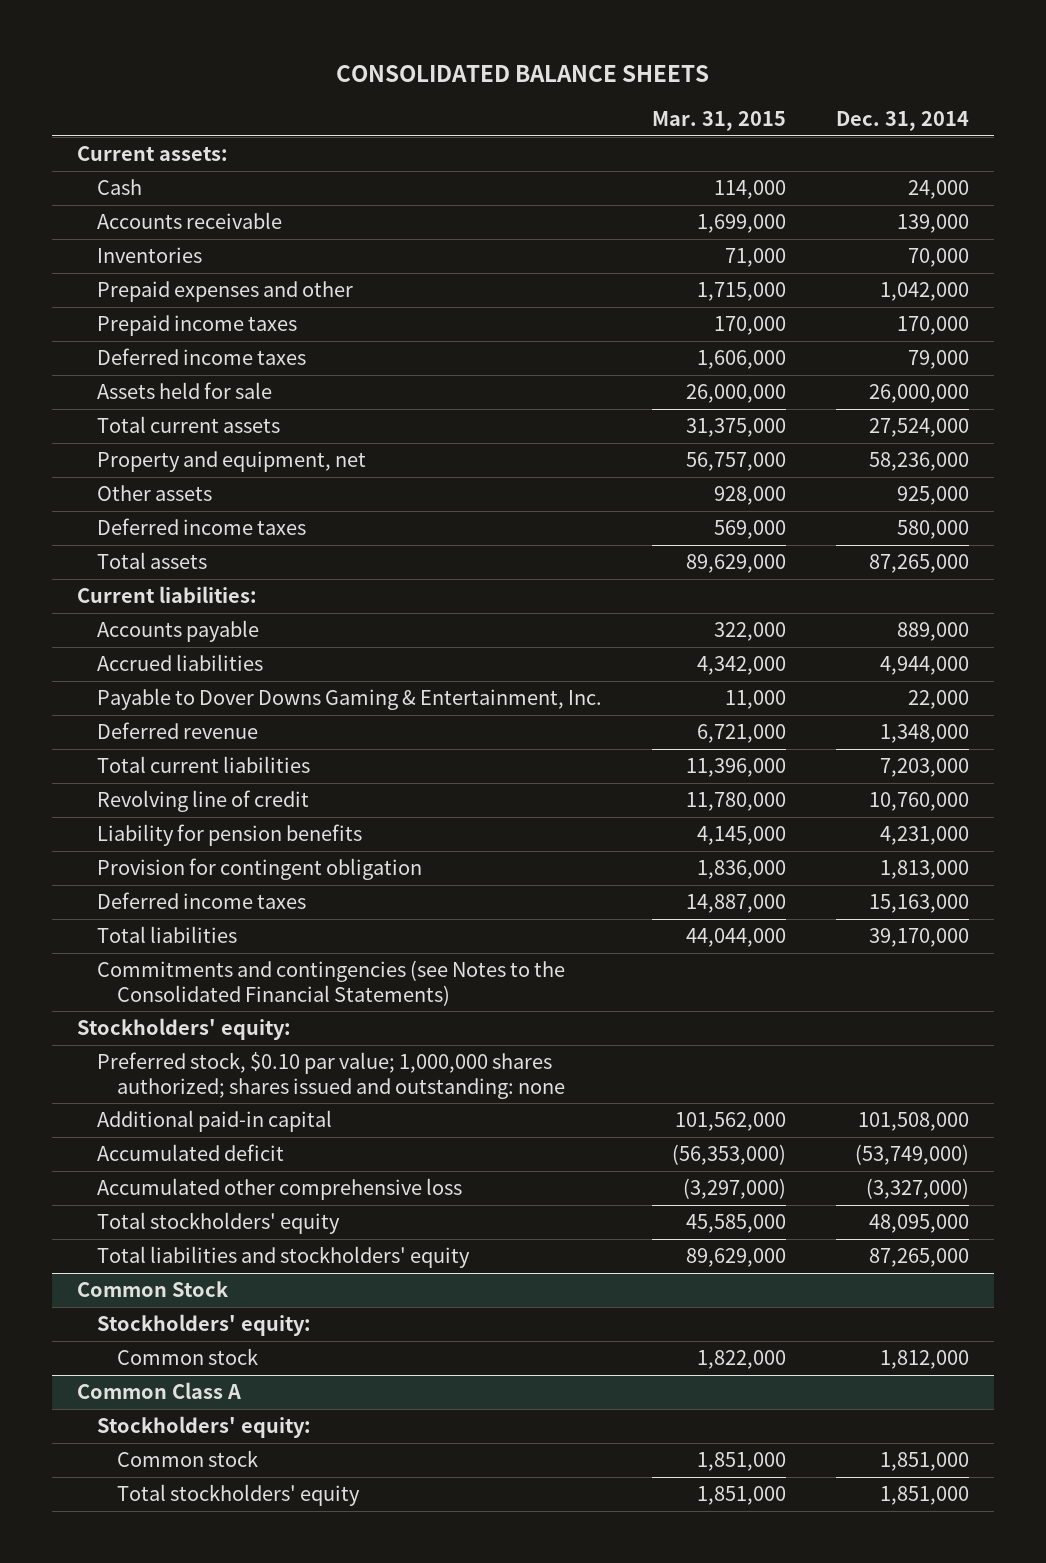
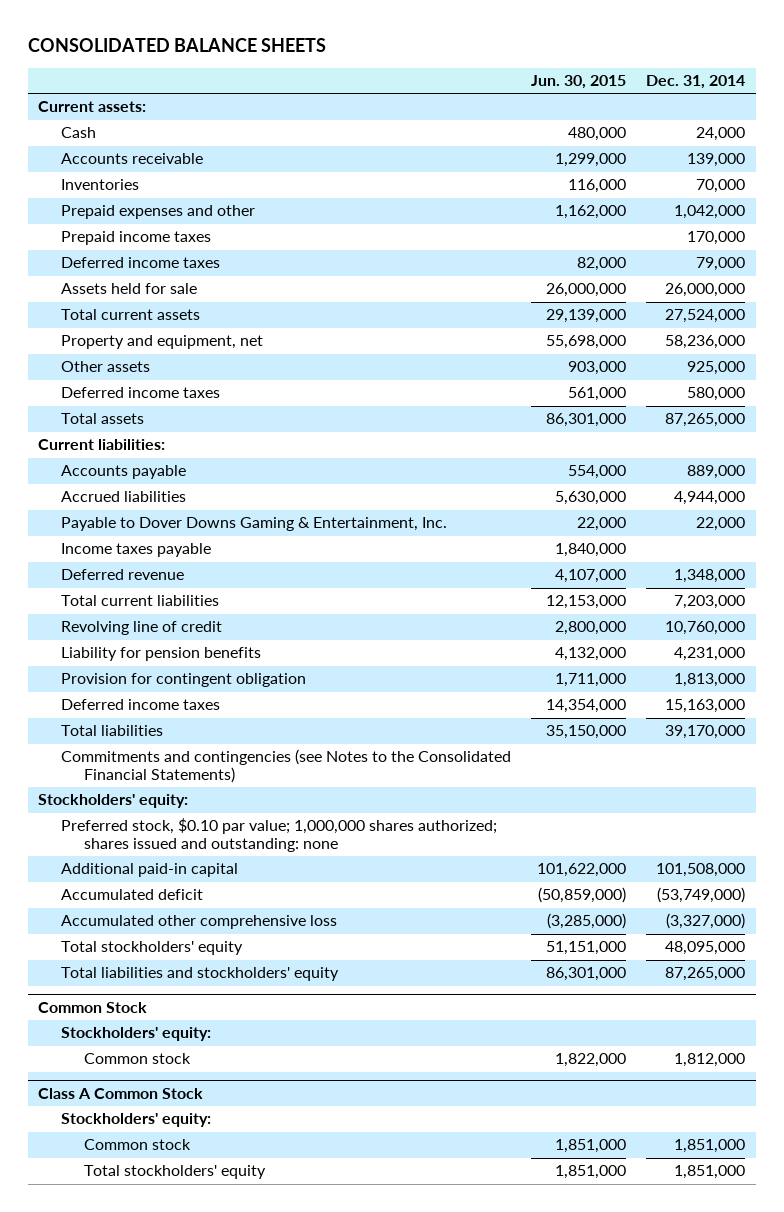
[652,111,787,132] Mar. 31, 2015 -> none
none -> [531,75,627,90] Jun. 30, 2015
none -> [61,543,212,558] Income taxes payable
[76,1381,241,1399] Common Class A -> [38,1088,204,1100] Class A Common Stock

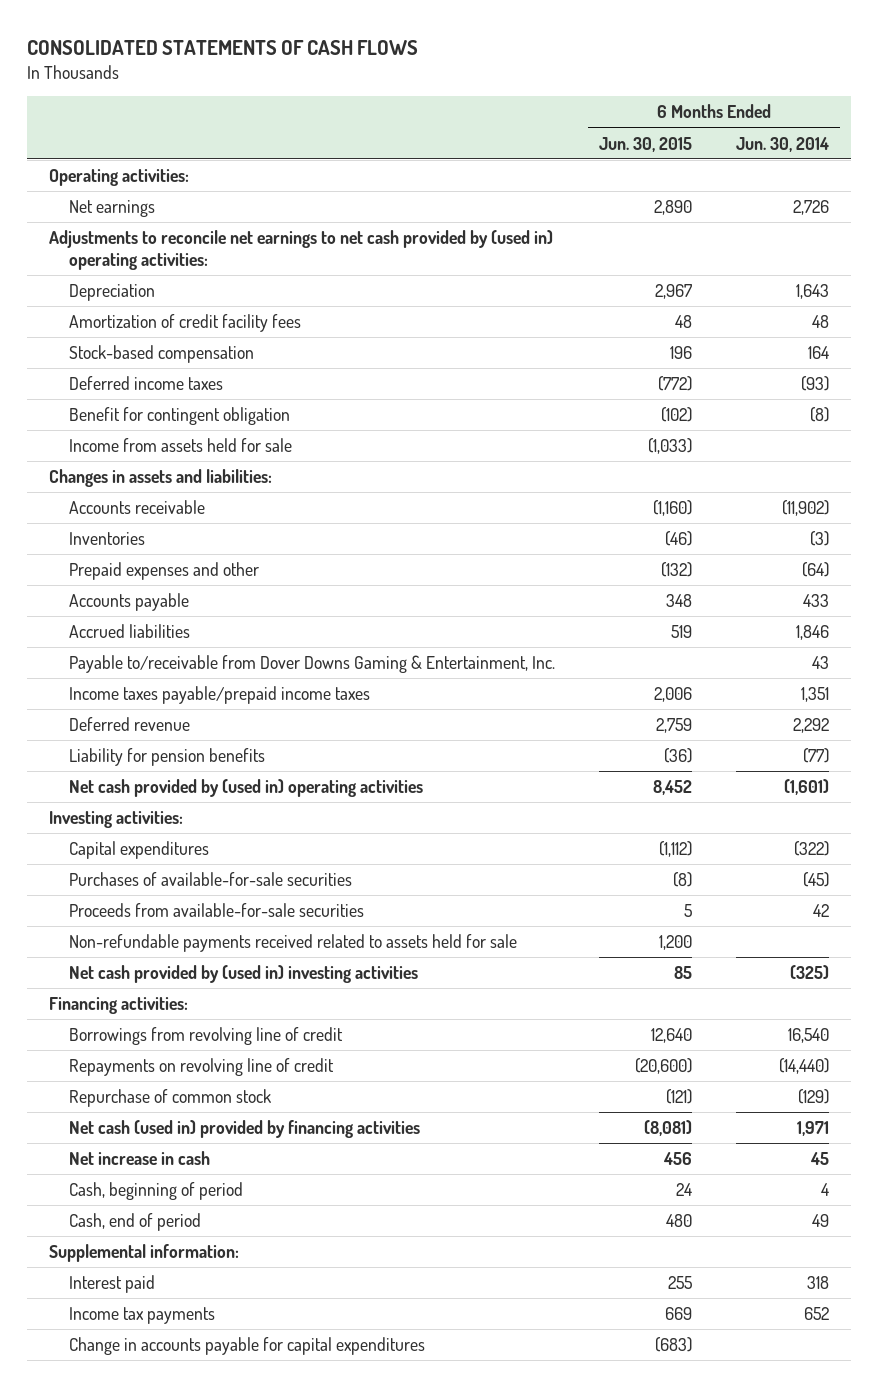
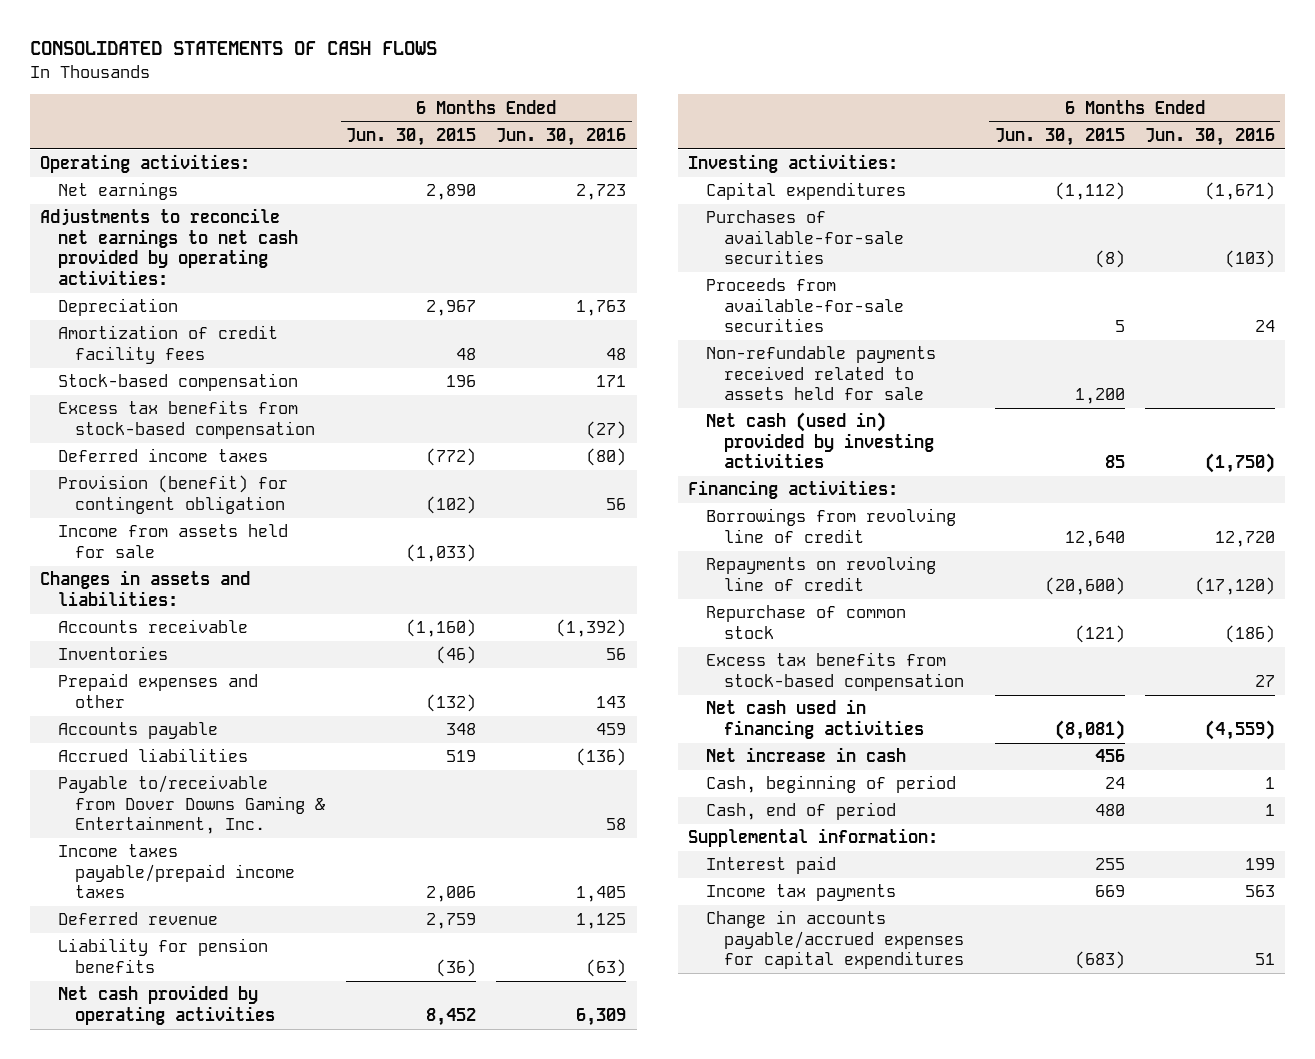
[735,136,829,152] Jun. 30, 2014 -> none
none -> [496,128,627,147] Jun. 30, 2016
[49,230,554,271] Adjustments to reconcile net earnings to net cash provided by (used in) operating activities: -> [39,208,298,285] Adjustments to reconcile net earnings to net cash provided by operating activities:
none -> [57,400,316,439] Excess tax benefits from stock-based compensation
[68,407,290,426] Benefit for contingent obligation -> [57,475,288,514] Provision (benefit) for contingent obligation
[68,779,423,798] Net cash provided by (used in) operating activities -> [57,985,276,1025] Net cash provided by operating activities
[68,965,418,984] Net cash provided by (used in) investing activities -> [706,412,935,469] Net cash (used in) provided by investing activities
none -> [706,652,965,691] Excess tax benefits from stock-based compensation
[68,1120,420,1139] Net cash (used in) provided by financing activities -> [706,699,925,739] Net cash used in financing activities
[68,1337,425,1356] Change in accounts payable for capital expenditures -> [706,910,965,970] Change in accounts payable/accrued expenses for capital expenditures

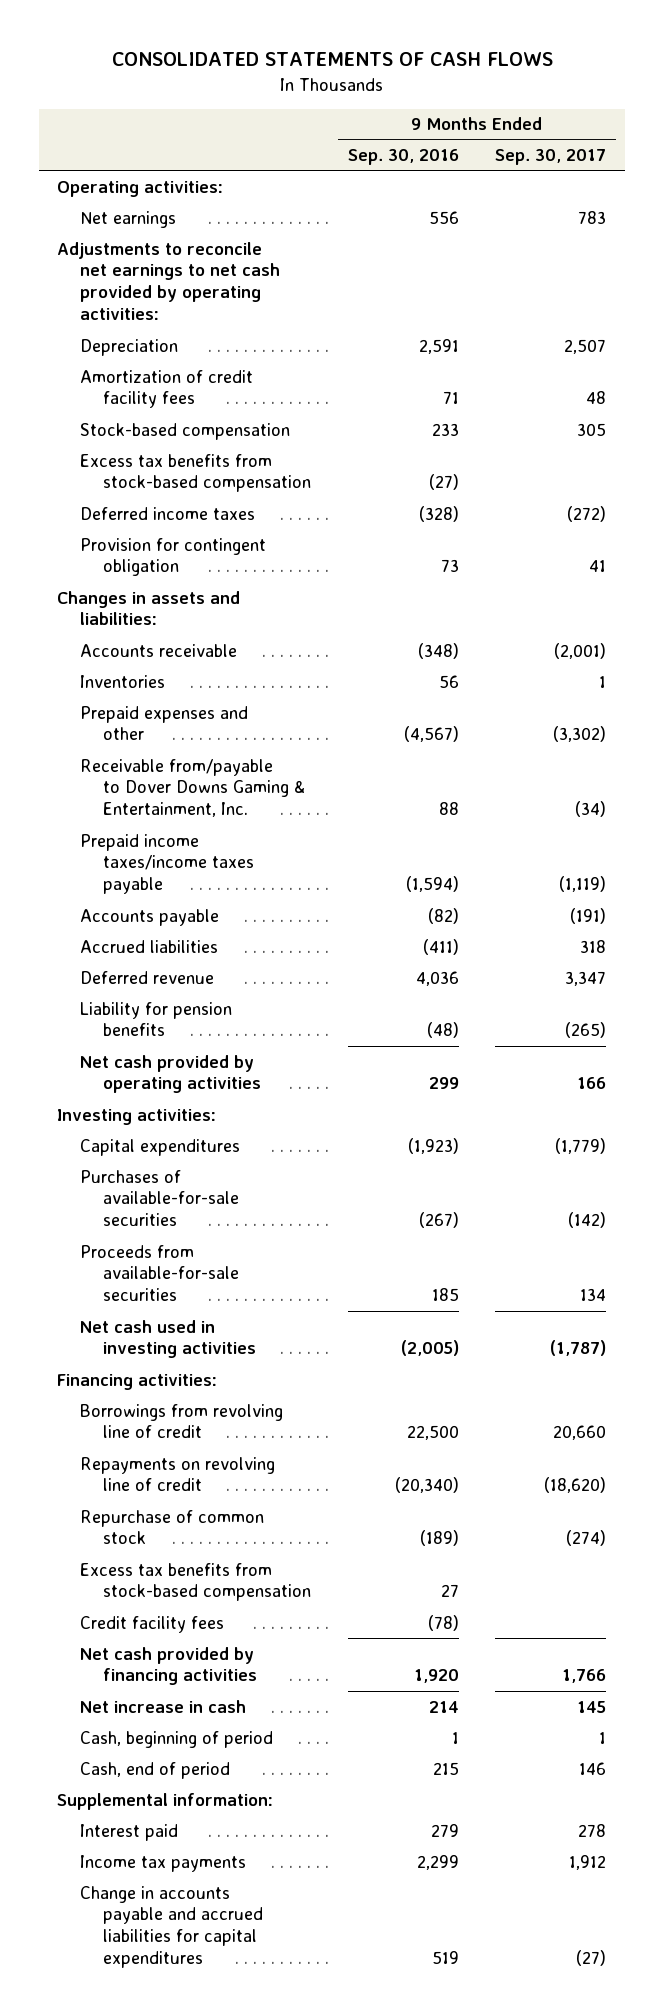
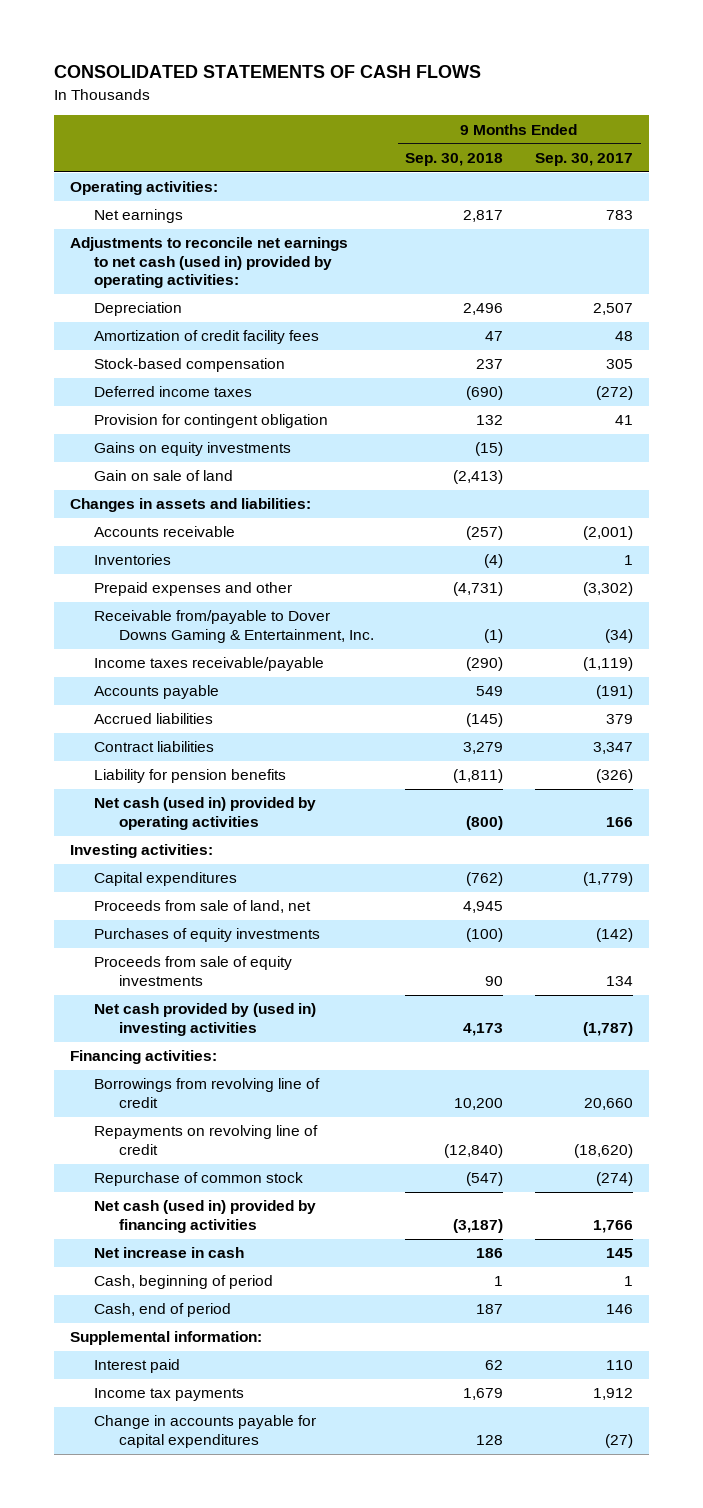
[347,148,459,165] Sep. 30, 2016 -> none
none -> [405,152,504,166] Sep. 30, 2018
[56,241,280,321] Adjustments to reconcile net earnings to net cash provided by operating activities: -> [69,237,348,289] Adjustments to reconcile net earnings to net cash (used in) provided by operating activities:
[79,453,311,493] Excess tax benefits from stock-based compensation -> none
none -> [94,442,292,457] Gains on equity investments
none -> [94,470,234,482] Gain on sale of land
[79,833,254,895] Prepaid income taxes/income taxes payable -> [94,657,325,672] Income taxes receivable/payable
[580,939,607,953] 318 -> [606,714,634,725] 379
[79,970,214,984] Deferred revenue -> [94,741,215,753] Contract liabilities
[565,1022,607,1039] (265) -> [596,769,634,784] (326)
[79,1054,261,1094] Net cash provided by operating activities -> [94,797,317,830] Net cash (used in) provided by operating activities
none -> [94,900,312,914] Proceeds from sale of land, net
[79,1169,239,1227] Purchases of available-for-sale securities -> [94,928,321,943] Purchases of equity investments
[79,1244,239,1302] Proceeds from available-for-sale securities -> [94,956,293,986] Proceeds from sale of equity investments
[79,1319,256,1359] Net cash used in investing activities -> [94,1003,317,1036] Net cash provided by (used in) investing activities
[79,1562,311,1602] Excess tax benefits from stock-based compensation -> none
[79,1615,224,1633] Credit facility fees -> none
[79,1646,257,1686] Net cash provided by financing activities -> [94,1200,317,1233] Net cash (used in) provided by financing activities
[578,1823,607,1837] 278 -> [606,1360,634,1371] 110
[79,1885,263,1969] Change in accounts payable and accrued liabilities for capital expenditures -> [94,1415,317,1448] Change in accounts payable for capital expenditures

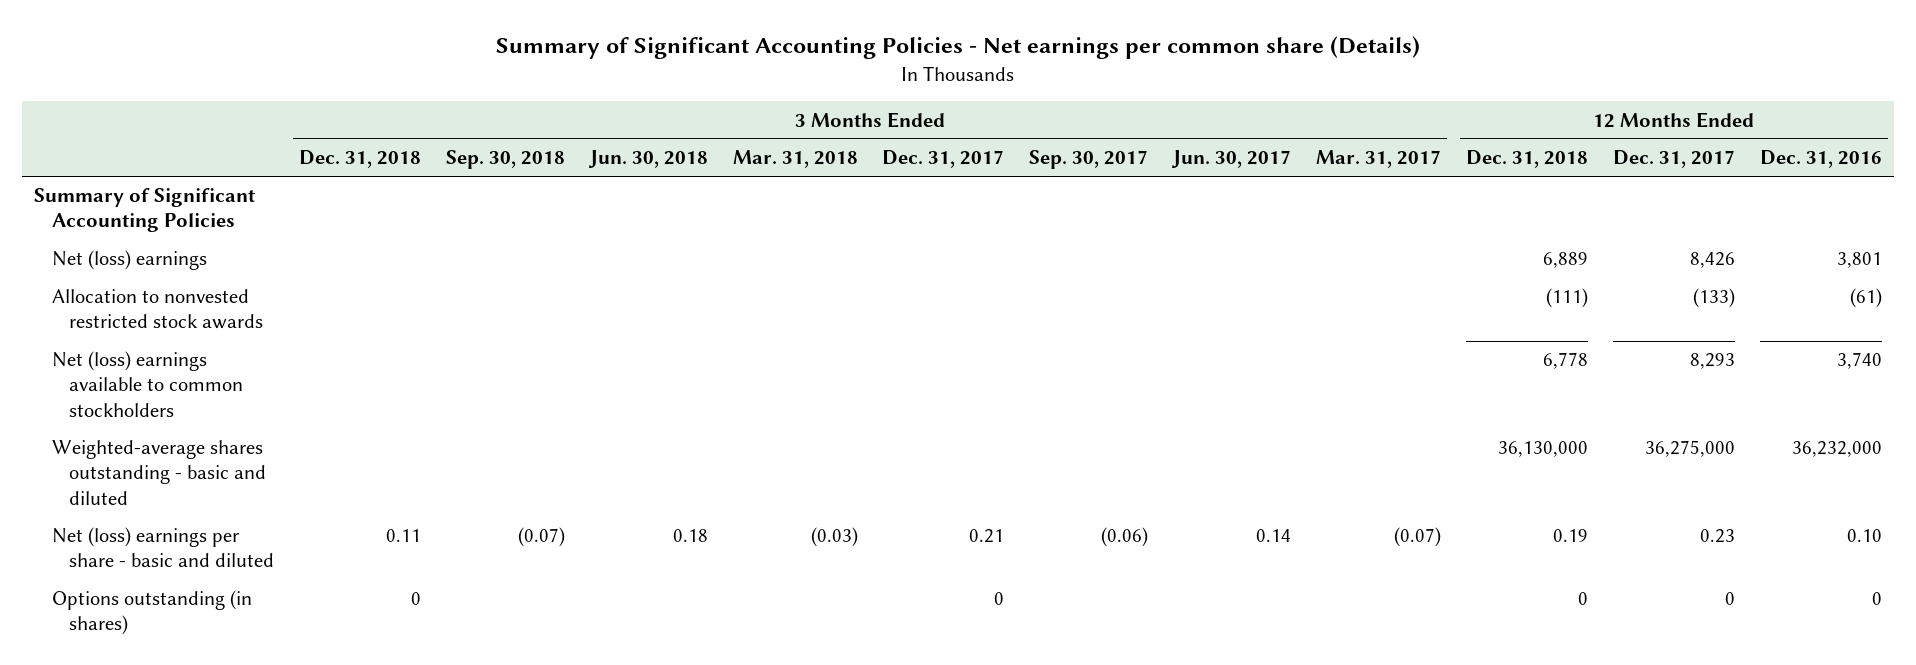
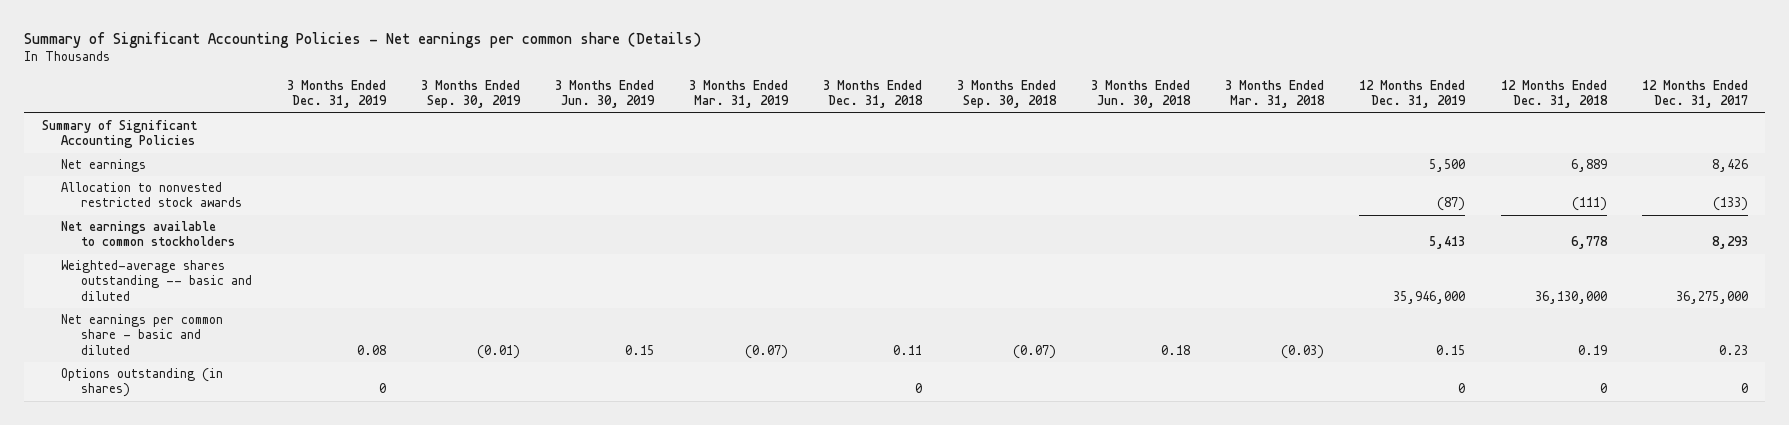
[882,150,1005,169] Dec. 31, 2017 -> none
[1029,150,1149,170] Sep. 30, 2017 -> none
[1171,150,1292,169] Jun. 30, 2017 -> none
[1316,150,1442,169] Mar. 31, 2017 -> none
[1759,150,1882,169] Dec. 31, 2016 -> none
none -> [286,79,387,109] 3 Months Ended Dec. 31, 2019
none -> [420,79,521,109] 3 Months Ended Sep. 30, 2019
none -> [554,79,655,109] 3 Months Ended Jun. 30, 2019
none -> [689,79,790,109] 3 Months Ended Mar. 31, 2019
none -> [1359,79,1467,109] 12 Months Ended Dec. 31, 2019
[51,250,207,271] Net (loss) earnings -> [61,159,147,173] Net earnings
[51,351,243,417] Net (loss) earnings available to common stockholders -> [61,221,235,247] Net earnings available to common stockholders
[51,440,266,505] Weighted-average shares outstanding - basic and diluted -> [61,260,252,301] Weighted-average shares outstanding -- basic and diluted
[51,527,274,568] Net (loss) earnings per share - basic and diluted -> [61,314,224,355] Net earnings per common share - basic and diluted

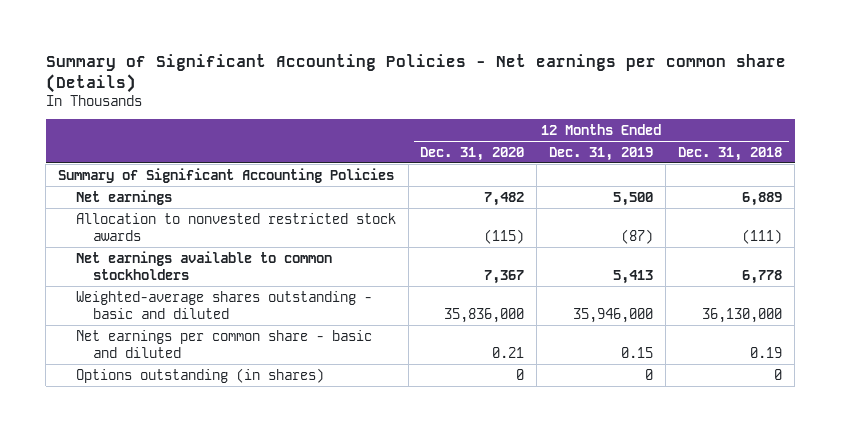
[286,79,387,109] 3 Months Ended Dec. 31, 2019 -> none
[420,79,521,109] 3 Months Ended Sep. 30, 2019 -> none
[554,79,655,109] 3 Months Ended Jun. 30, 2019 -> none
[689,79,790,109] 3 Months Ended Mar. 31, 2019 -> none
[823,79,924,109] 3 Months Ended Dec. 31, 2018 -> none
[957,79,1058,109] 3 Months Ended Sep. 30, 2018 -> none
[1091,79,1192,109] 3 Months Ended Jun. 30, 2018 -> none
[1225,79,1326,109] 3 Months Ended Mar. 31, 2018 -> none
[1641,79,1748,109] 12 Months Ended Dec. 31, 2017 -> none
none -> [420,146,525,161] Dec. 31, 2020
[61,260,252,301] Weighted-average shares outstanding -- basic and diluted -> [75,290,372,319] Weighted-average shares outstanding - basic and diluted

